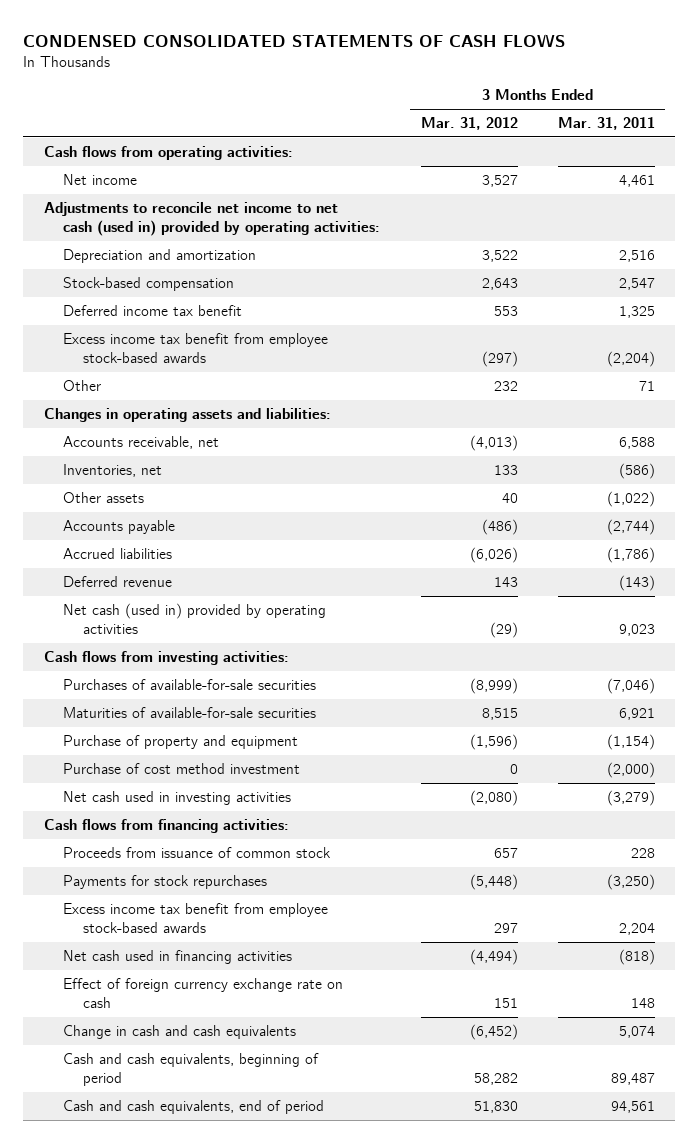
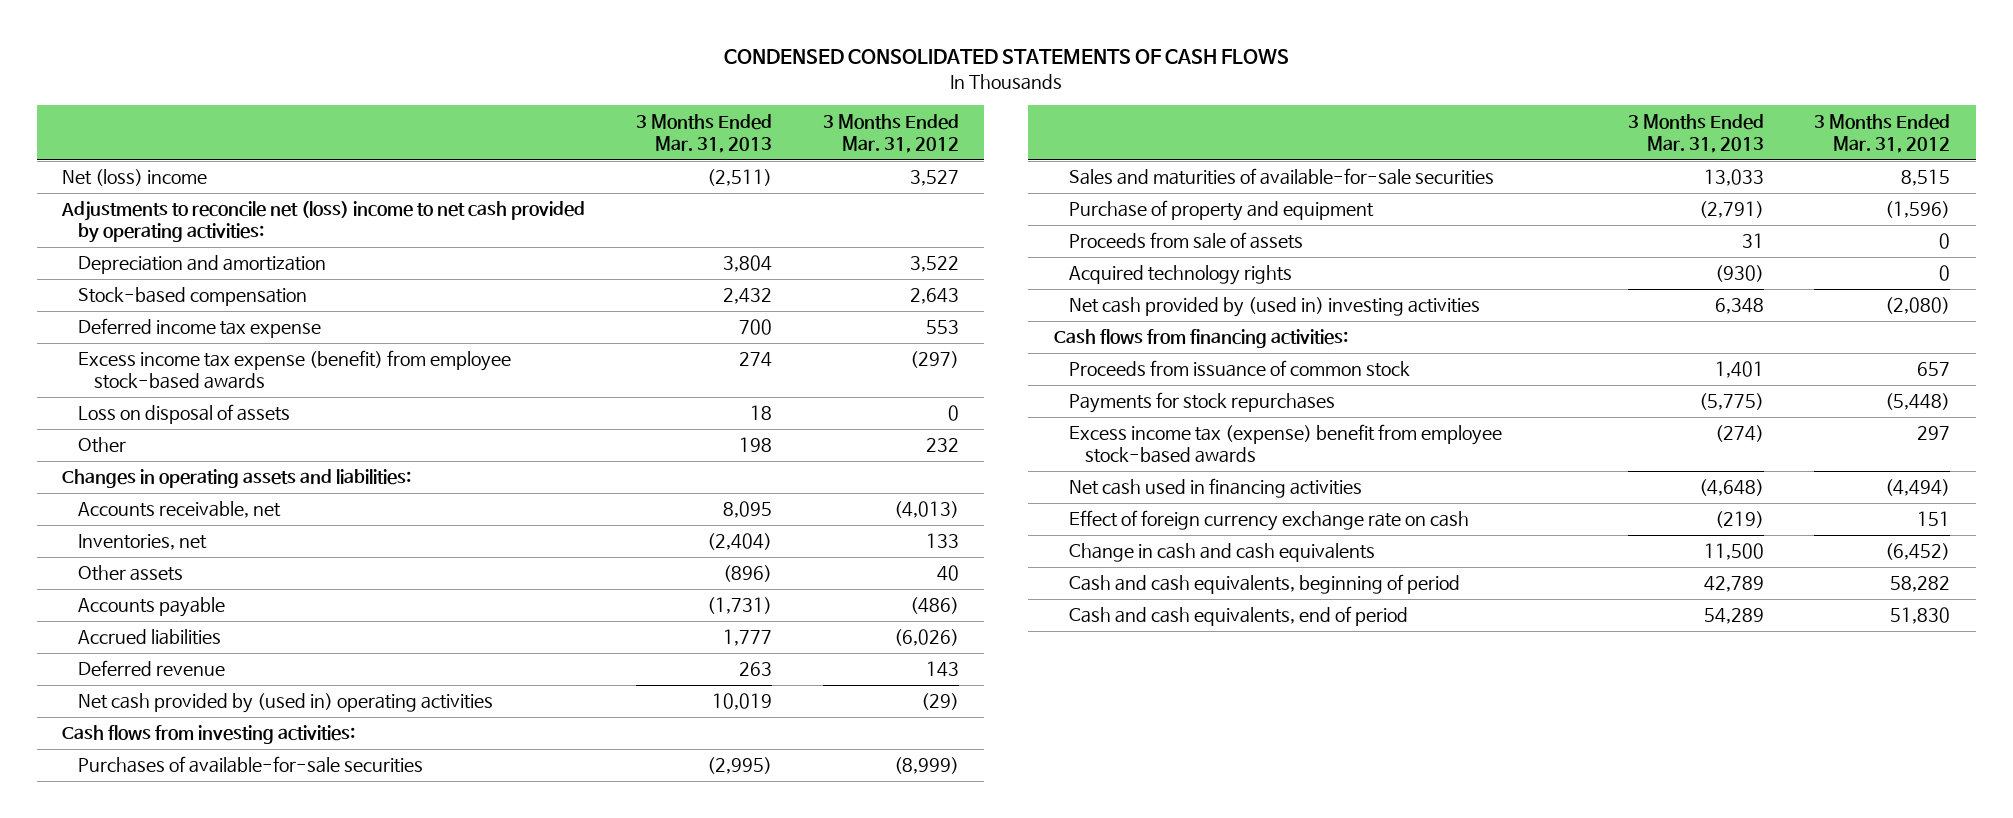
[557,117,655,131] Mar. 31, 2011 -> none
none -> [636,113,773,153] 3 Months Ended Mar. 31, 2013
[43,145,293,160] Cash flows from operating activities: -> none
[63,173,138,185] Net income -> [62,169,208,187] Net (loss) income
[43,201,381,237] Adjustments to reconcile net income to net cash (used in) provided by operating activities: -> [61,201,586,244] Adjustments to reconcile net (loss) income to net cash provided by operating activities:
[63,304,243,316] Deferred income tax benefit -> [78,318,322,339] Deferred income tax expense
[63,332,329,364] Excess income tax benefit from employee stock-based awards -> [78,350,512,390] Excess income tax expense (benefit) from employee stock-based awards
none -> [78,404,291,425] Loss on disposal of assets
[63,602,327,635] Net cash (used in) provided by operating activities -> [78,693,494,714] Net cash provided by (used in) operating activities
[63,706,317,718] Maturities of available-for-sale securities -> [1069,168,1495,186] Sales and maturities of available-for-sale securities
[63,762,301,774] Purchase of cost method investment -> none
none -> [1069,232,1304,250] Proceeds from sale of assets
none -> [1069,265,1293,286] Acquired technology rights
[63,790,292,805] Net cash used in investing activities -> [1069,297,1481,318] Net cash provided by (used in) investing activities
[63,902,329,934] Excess income tax benefit from employee stock-based awards -> [1069,424,1503,464] Excess income tax (expense) benefit from employee stock-based awards

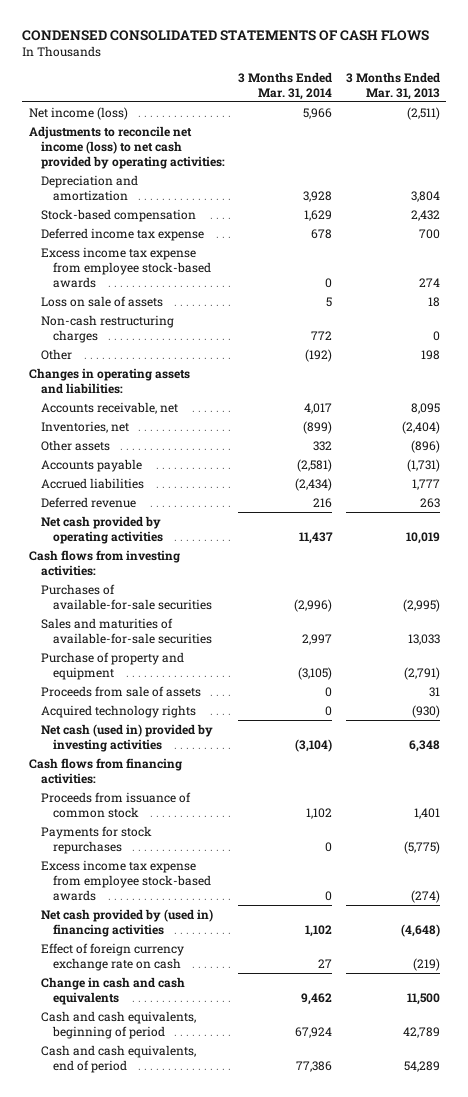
[823,113,960,153] 3 Months Ended Mar. 31, 2012 -> none
none -> [238,71,333,100] 3 Months Ended Mar. 31, 2014
[62,169,208,187] Net (loss) income -> [28,106,128,120] Net income (loss)
[61,201,586,244] Adjustments to reconcile net (loss) income to net cash provided by operating activities: -> [28,125,225,169] Adjustments to reconcile net income (loss) to net cash provided by operating activities:
[78,350,512,390] Excess income tax expense (benefit) from employee stock-based awards -> [40,246,211,288] Excess income tax expense from employee stock-based awards
[78,404,291,425] Loss on disposal of assets -> [40,295,163,307] Loss on sale of assets
none -> [40,314,174,343] Non-cash restructuring charges
[78,693,494,714] Net cash provided by (used in) operating activities -> [40,515,163,544] Net cash provided by operating activities
[1069,297,1481,318] Net cash provided by (used in) investing activities -> [40,723,213,752] Net cash (used in) provided by investing activities
[1069,424,1503,464] Excess income tax (expense) benefit from employee stock-based awards -> [40,859,211,901] Excess income tax expense from employee stock-based awards
[1069,478,1363,499] Net cash used in financing activities -> [40,908,213,937] Net cash provided by (used in) financing activities

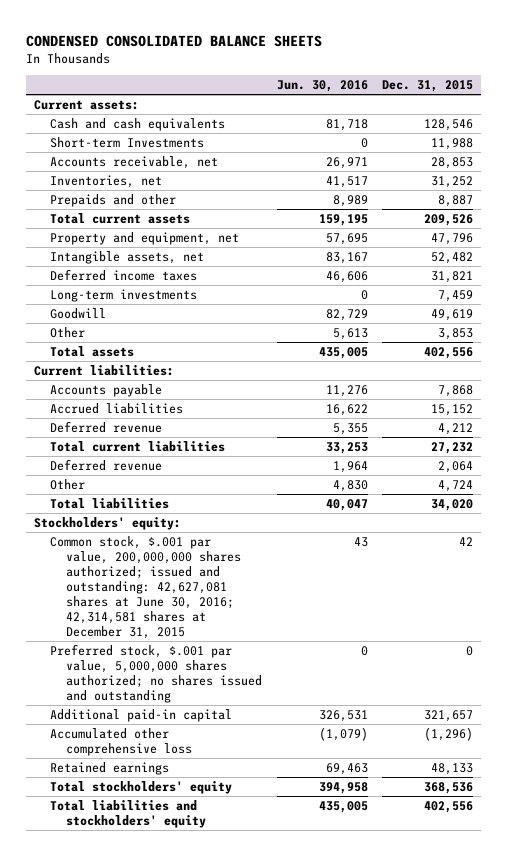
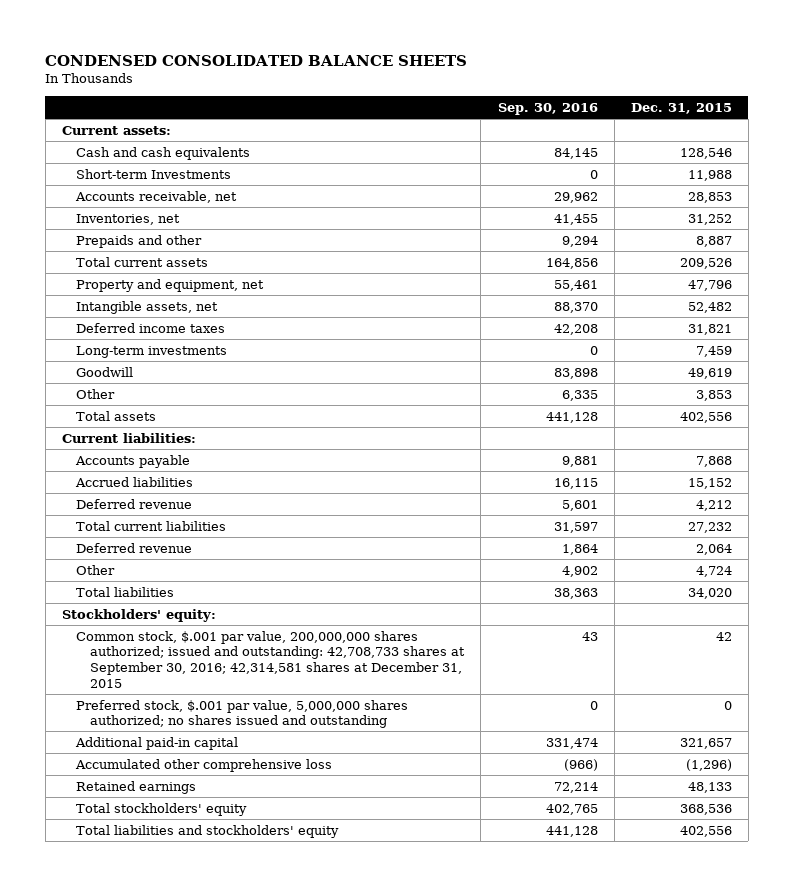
[276,80,368,93] Jun. 30, 2016 -> none
none -> [497,103,598,116] Sep. 30, 2016
[49,535,241,639] Common stock, $.001 par value, 200,000,000 shares authorized; issued and outstanding: 42,627,081 shares at June 30, 2016; 42,314,581 shares at December 31, 2015 -> [76,630,466,688] Common stock, $.001 par value, 200,000,000 shares authorized; issued and outstanding: 42,708,733 shares at September 30, 2016; 42,314,581 shares at December 31, 2015

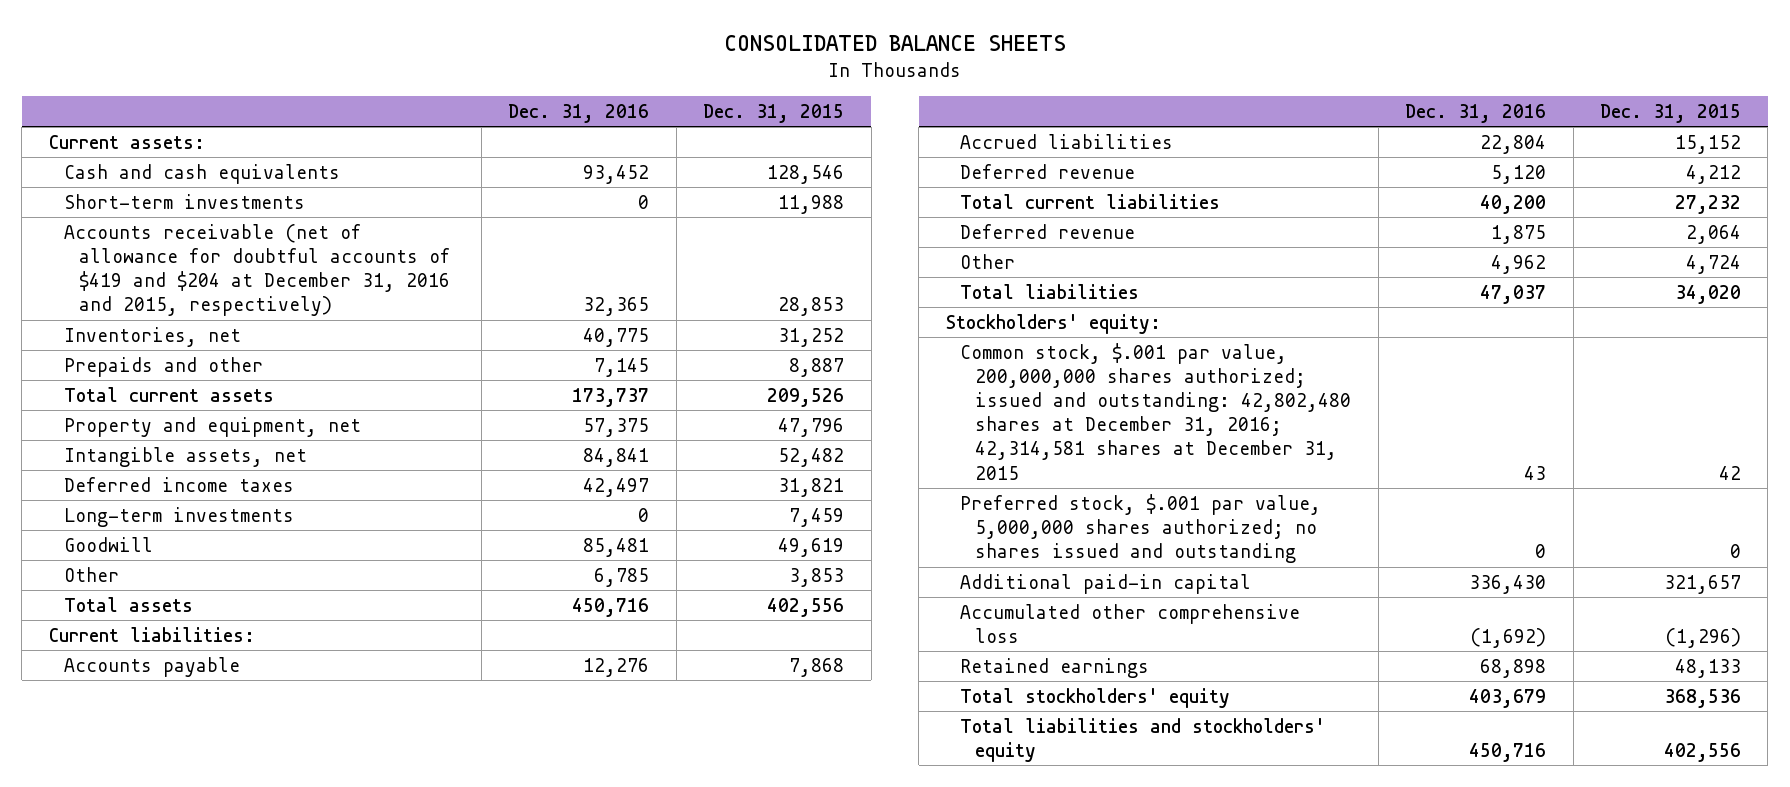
[45,54,468,66] CONDENSED CONSOLIDATED BALANCE SHEETS -> [723,35,1066,52] CONSOLIDATED BALANCE SHEETS
[497,103,598,116] Sep. 30, 2016 -> none
none -> [508,103,650,123] Dec. 31, 2016
[76,168,232,179] Short-term Investments -> [63,193,305,209] Short-term investments
[75,190,238,203] Accounts receivable, net -> [63,223,450,317] Accounts receivable (net of allowance for doubtful accounts of $419 and $204 at December 31, 2016 and 2015, respectively)
[76,630,466,688] Common stock, $.001 par value, 200,000,000 shares authorized; issued and outstanding: 42,708,733 shares at September 30, 2016; 42,314,581 shares at December 31, 2015 -> [960,342,1352,480] Common stock, $.001 par value, 200,000,000 shares authorized; issued and outstanding: 42,802,480 shares at December 31, 2016; 42,314,581 shares at December 31, 2015

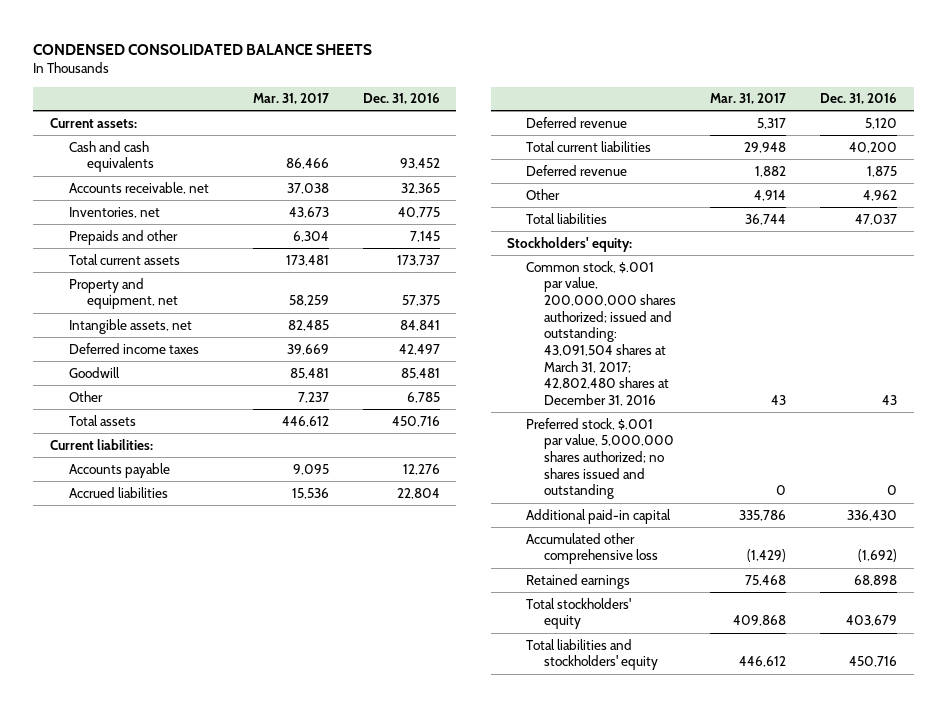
[723,35,1066,52] CONSOLIDATED BALANCE SHEETS -> [33,43,373,55] CONDENSED CONSOLIDATED BALANCE SHEETS
[703,103,845,123] Dec. 31, 2015 -> none
none -> [252,93,329,105] Mar. 31, 2017
[63,193,305,209] Short-term investments -> none
[63,223,450,317] Accounts receivable (net of allowance for doubtful accounts of $419 and $204 at December 31, 2016 and 2015, respectively) -> [68,181,209,194] Accounts receivable, net
[63,506,294,527] Long-term investments -> none
[960,342,1352,480] Common stock, $.001 par value, 200,000,000 shares authorized; issued and outstanding: 42,802,480 shares at December 31, 2016; 42,314,581 shares at December 31, 2015 -> [525,260,676,407] Common stock, $.001 par value, 200,000,000 shares authorized; issued and outstanding: 43,091,504 shares at March 31, 2017; 42,802,480 shares at December 31, 2016

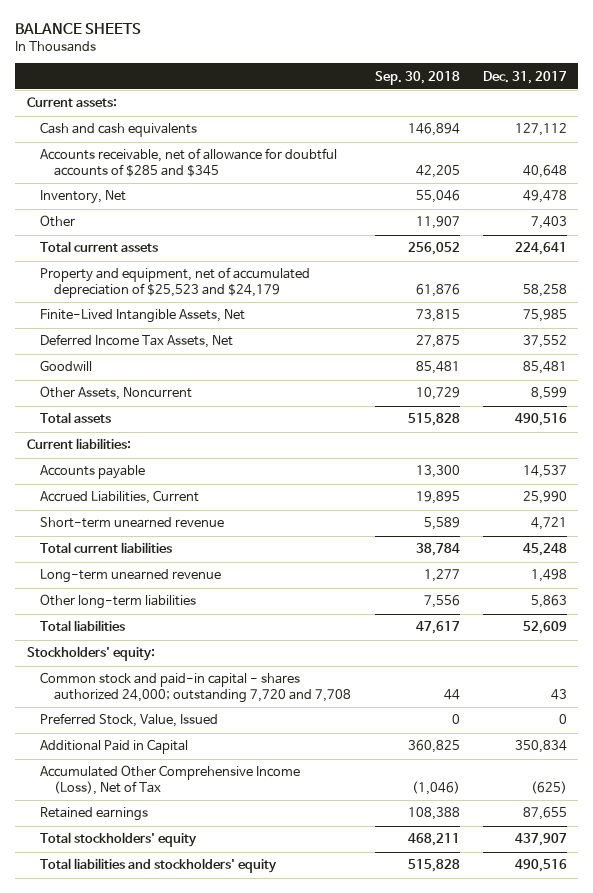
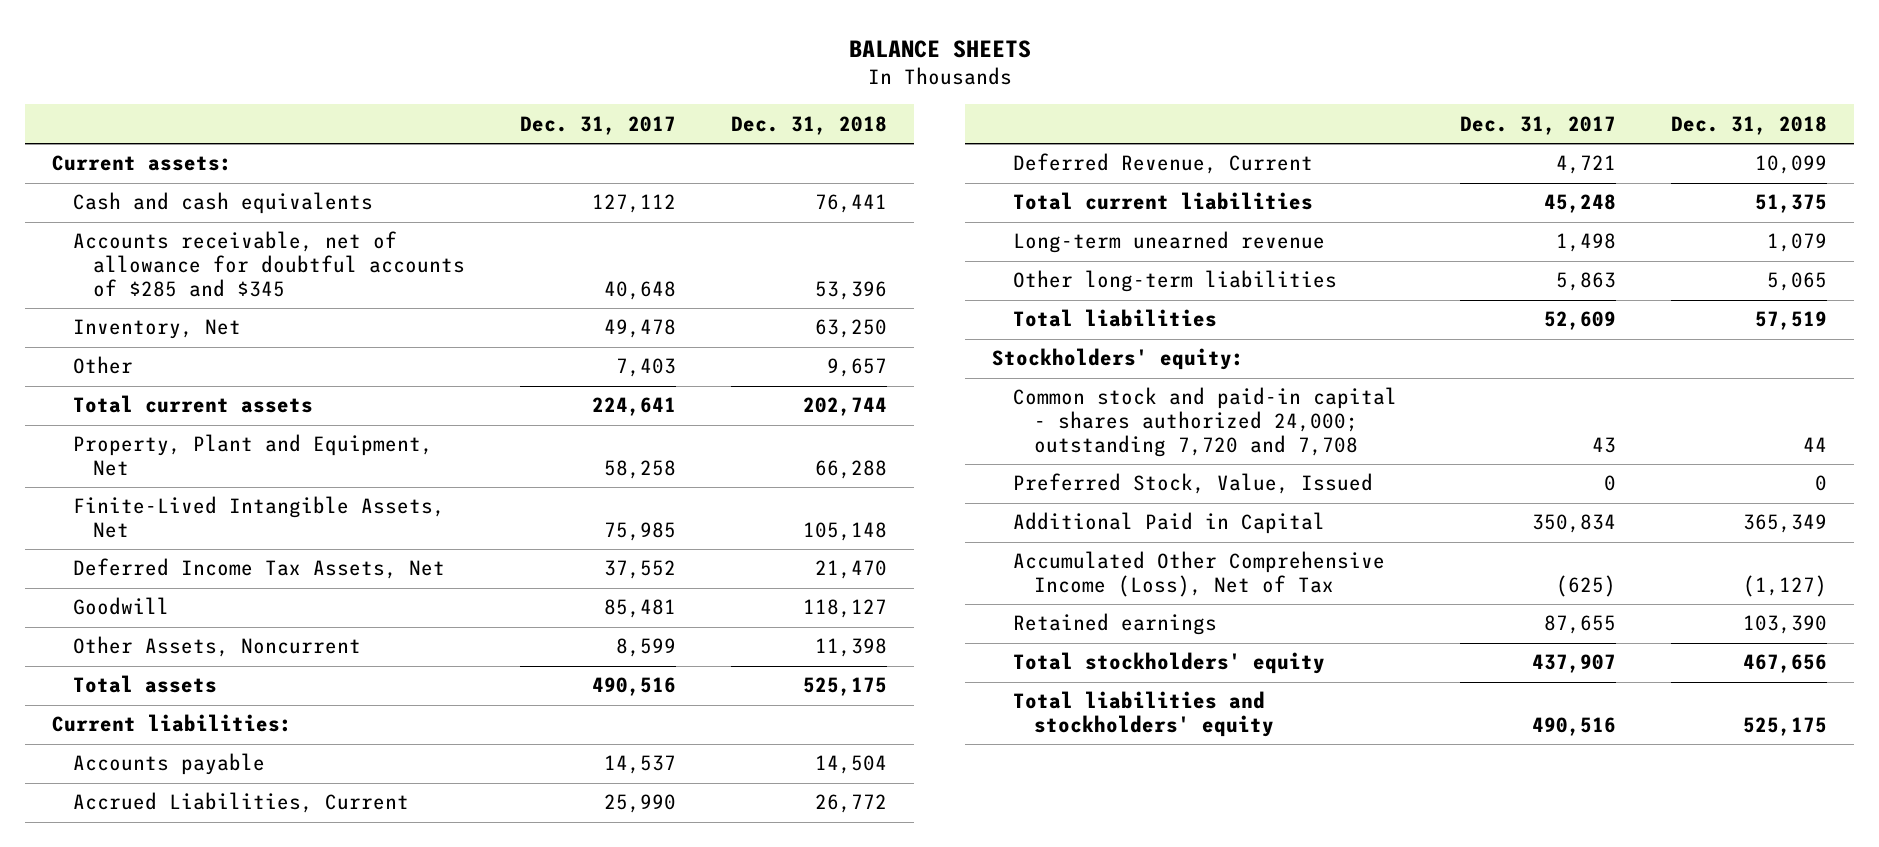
[374,70,460,85] Sep. 30, 2018 -> none
none -> [730,115,887,135] Dec. 31, 2018
[40,267,311,298] Property and equipment, net of accumulated depreciation of $25,523 and $24,179 -> [72,434,433,476] Property, Plant and Equipment, Net
[40,517,225,529] Short-term unearned revenue -> [1012,153,1313,175] Deferred Revenue, Current

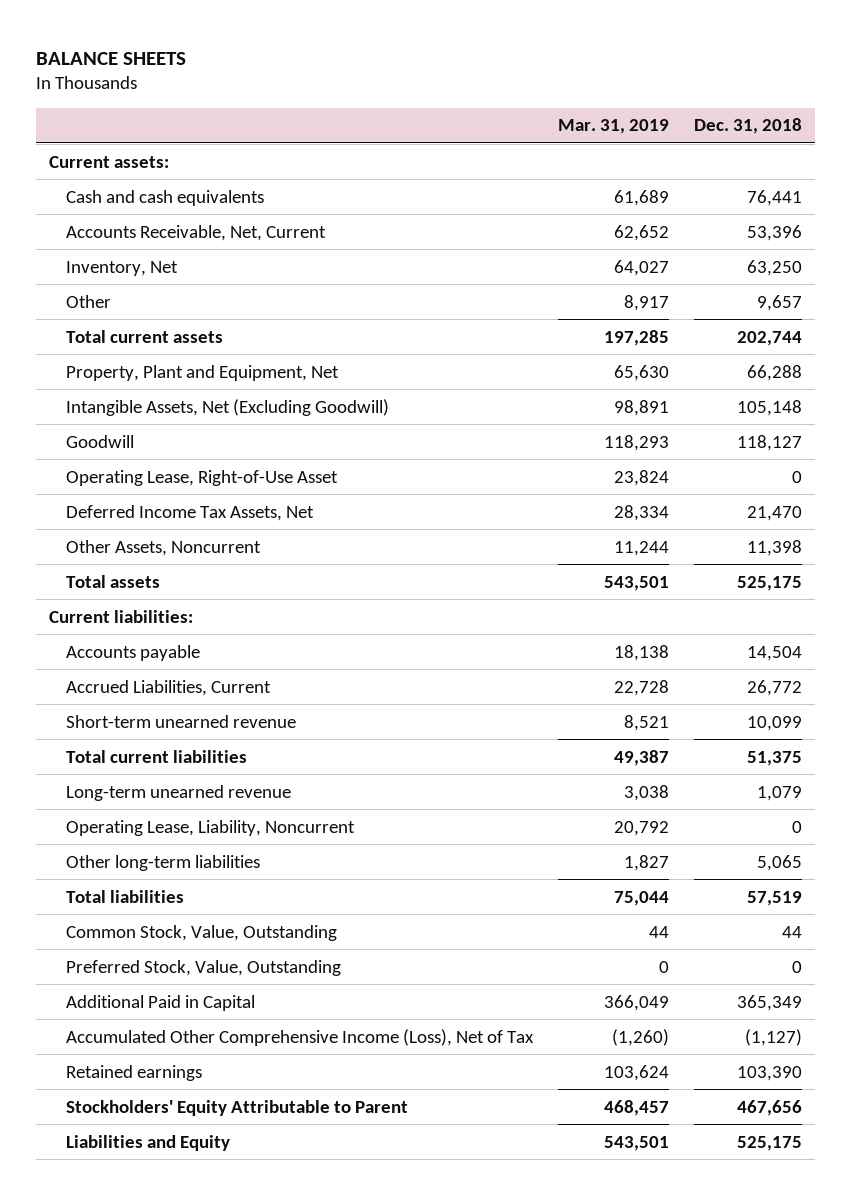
[519,115,676,135] Dec. 31, 2017 -> none
none -> [558,119,670,135] Mar. 31, 2019
[72,231,466,297] Accounts receivable, net of allowance for doubtful accounts of $285 and $345 -> [65,224,326,241] Accounts Receivable, Net, Current
[72,496,445,538] Finite-Lived Intangible Assets, Net -> [65,398,389,416] Intangible Assets, Net (Excluding Goodwill)
none -> [65,469,338,486] Operating Lease, Right-of-Use Asset
[72,558,445,580] Deferred Income Tax Assets, Net -> [65,504,314,521] Deferred Income Tax Assets, Net
[1012,153,1313,175] Deferred Revenue, Current -> [65,714,296,728] Short-term unearned revenue
none -> [65,819,355,836] Operating Lease, Liability, Noncurrent
[992,348,1245,371] Stockholders' equity: -> none
[1012,387,1397,457] Common stock and paid-in capital - shares authorized 24,000; outstanding 7,720 and 7,708 -> none
none -> [65,924,337,941] Common Stock, Value, Outstanding
[1012,473,1373,495] Preferred Stock, Value, Issued -> [65,959,341,976] Preferred Stock, Value, Outstanding
[1012,652,1325,675] Total stockholders' equity -> [65,1099,408,1116] Stockholders' Equity Attributable to Parent
[1012,691,1274,737] Total liabilities and stockholders' equity -> [65,1134,230,1151] Liabilities and Equity

